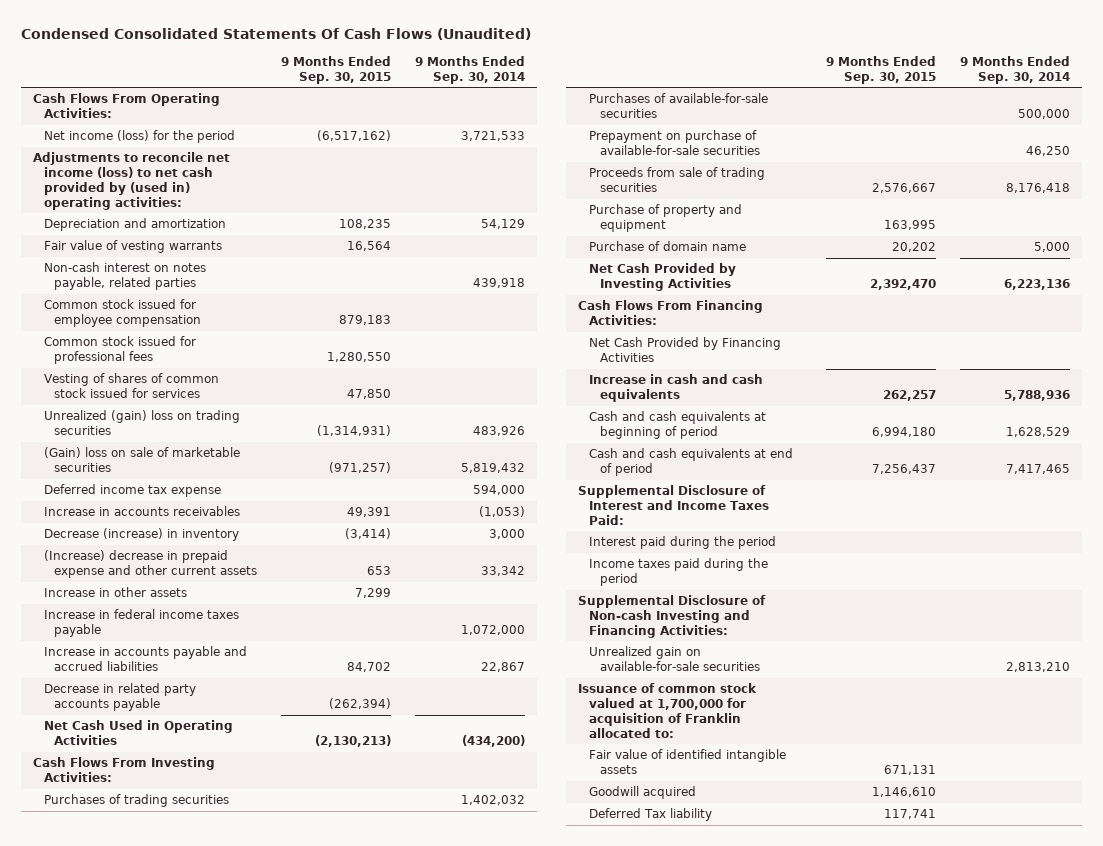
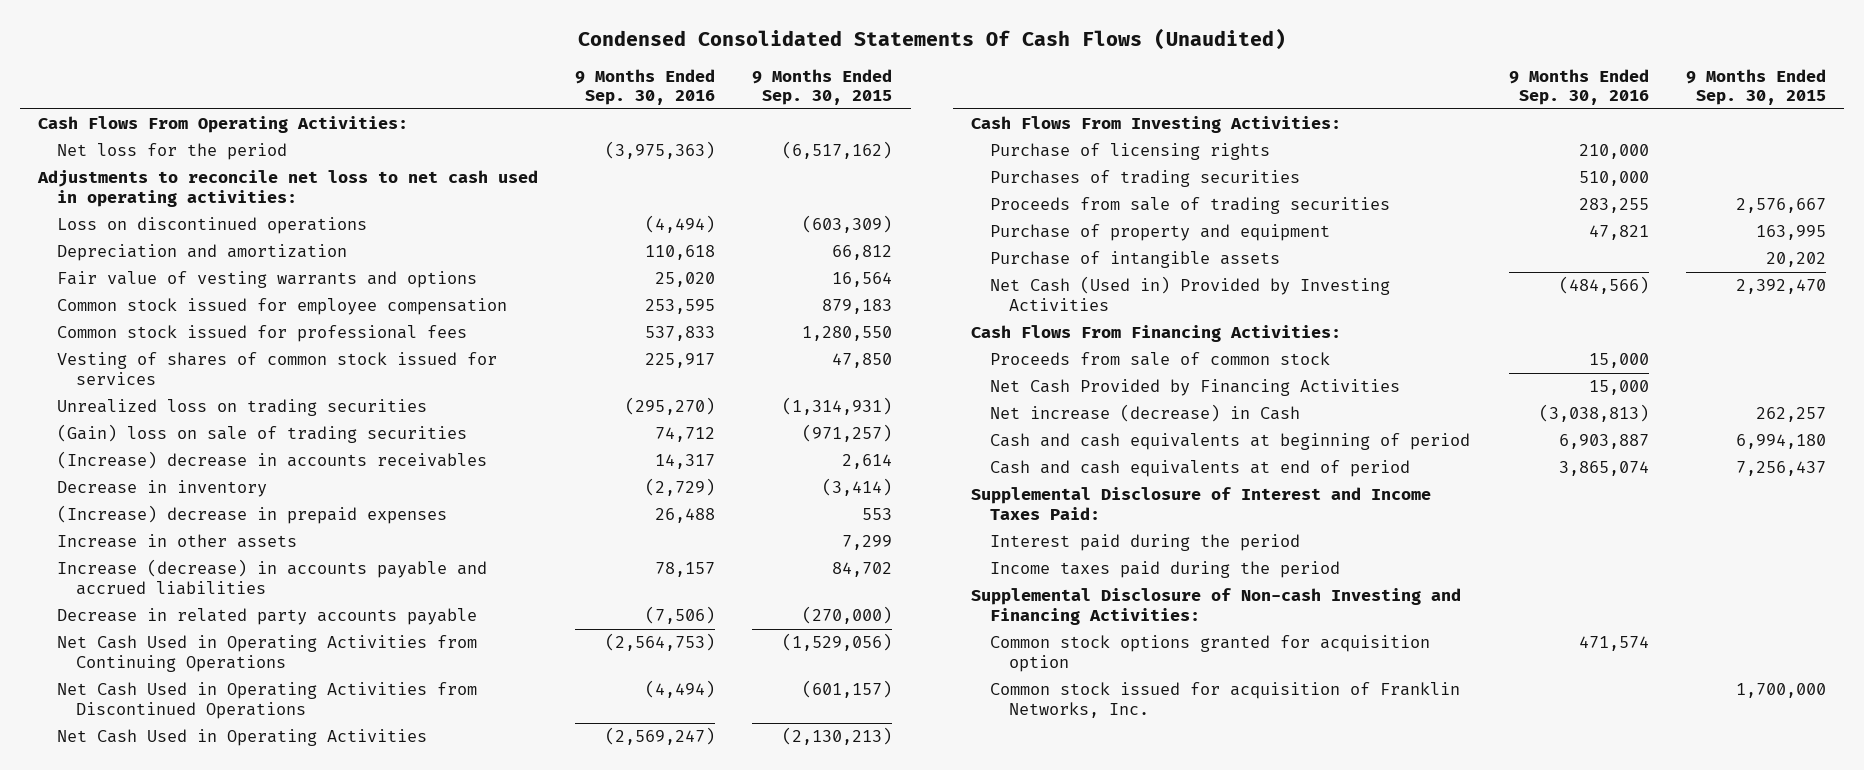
[415,55,526,84] 9 Months Ended Sep. 30, 2014 -> none
none -> [575,68,716,106] 9 Months Ended Sep. 30, 2016
[43,262,206,290] Non-cash interest on notes payable, related parties -> none
[43,130,235,144] Net income (loss) for the period -> [56,143,287,161] Net loss for the period
[32,152,230,210] Adjustments to reconcile net income (loss) to net cash provided by (used in) operating activities: -> [37,170,539,208] Adjustments to reconcile net loss to net cash used in operating activities:
none -> [56,217,367,235] Loss on discontinued operations
[339,219,392,230] 108,235 -> [832,245,893,261] 66,812
[43,240,222,254] Fair value of vesting warrants -> [56,271,477,289] Fair value of vesting warrants and options
[43,484,221,498] Deferred income tax expense -> none
[43,550,258,578] (Increase) decrease in prepaid expense and other current assets -> none
[43,410,240,435] Unrealized (gain) loss on trading securities -> [56,399,427,417] Unrealized loss on trading securities
[43,447,240,472] (Gain) loss on sale of marketable securities -> [56,424,467,444] (Gain) loss on sale of trading securities
[43,506,240,517] Increase in accounts receivables -> [56,451,487,470] (Increase) decrease in accounts receivables
[347,507,392,518] 49,391 -> [842,454,893,470] 2,614
[43,528,239,542] Decrease (increase) in inventory -> [56,480,267,498] Decrease in inventory
none -> [56,505,447,525] (Increase) decrease in prepaid expenses
[43,609,239,637] Increase in federal income taxes payable -> none
[43,646,247,671] Increase in accounts payable and accrued liabilities -> [56,559,487,596] Increase (decrease) in accounts payable and accrued liabilities
[329,697,392,709] (262,394) -> [802,606,893,625] (270,000)
none -> [56,635,477,673] Net Cash Used in Operating Activities from Continuing Operations
none -> [56,682,477,720] Net Cash Used in Operating Activities from Discontinued Operations
none -> [990,143,1271,161] Purchase of licensing rights
[588,93,768,118] Purchases of available-for-sale securities -> none
[588,130,760,155] Prepayment on purchase of available-for-sale securities -> none
[588,241,746,252] Purchase of domain name -> [990,251,1281,269] Purchase of intangible assets
[588,263,736,291] Net Cash Provided by Investing Activities -> [990,276,1391,312] Net Cash (Used in) Provided by Investing Activities
none -> [990,352,1331,367] Proceeds from sale of common stock
[588,374,763,402] Increase in cash and cash equivalents -> [990,404,1301,423] Net increase (decrease) in Cash
[588,646,760,671] Unrealized gain on available-for-sale securities -> none
[577,683,757,738] Issuance of common stock valued at 1,700,000 for acquisition of Franklin allocated to: -> none
[588,749,786,774] Fair value of identified intangible assets -> none
[588,786,696,800] Goodwill acquired -> none
[588,808,712,822] Deferred Tax liability -> none
none -> [990,635,1431,673] Common stock options granted for acquisition option
none -> [990,682,1461,719] Common stock issued for acquisition of Franklin Networks, Inc.

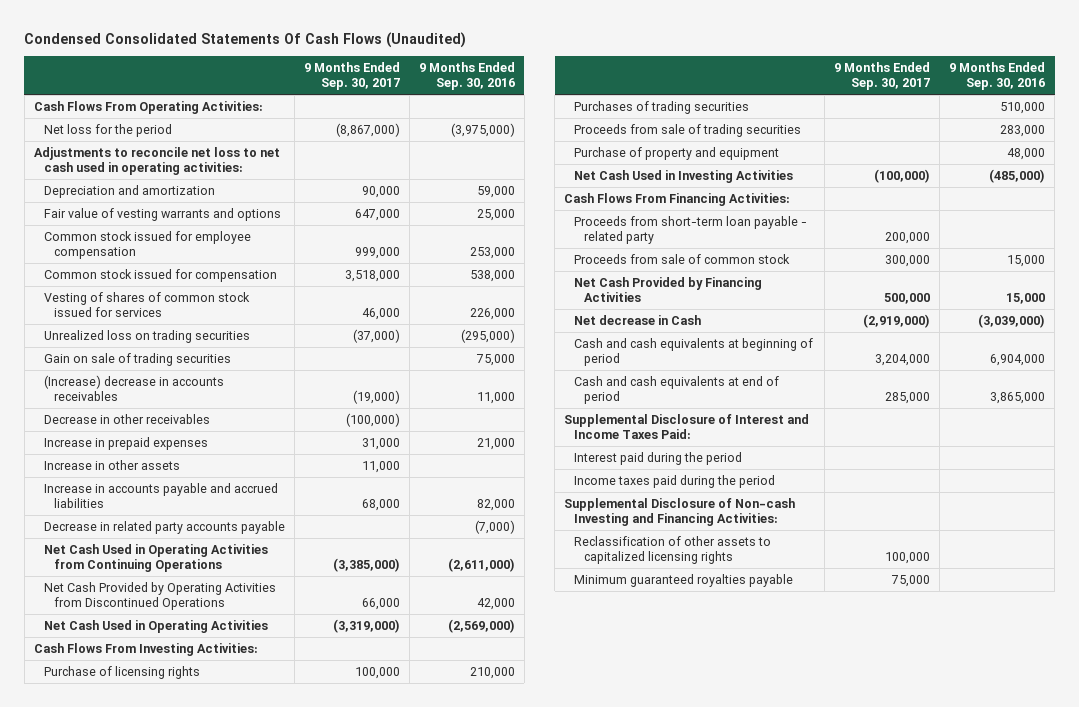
[752,68,893,106] 9 Months Ended Sep. 30, 2015 -> none
none -> [303,61,400,90] 9 Months Ended Sep. 30, 2017
[605,141,716,160] (3,975,363) -> [450,122,515,137] (3,975,000)
[56,217,367,235] Loss on discontinued operations -> none
[56,480,267,498] Decrease in inventory -> none
[645,245,716,261] 110,618 -> [476,185,515,198] 59,000
[655,272,716,288] 25,020 -> [476,208,515,221] 25,000
[645,299,716,315] 253,595 -> [469,246,515,259] 253,000
[56,325,467,343] Common stock issued for professional fees -> [43,268,277,282] Common stock issued for compensation
[645,326,716,342] 537,833 -> [469,269,515,282] 538,000
[645,353,716,369] 225,917 -> [469,307,515,320] 226,000
[625,397,716,416] (295,270) -> [460,328,515,343] (295,000)
[56,424,467,444] (Gain) loss on sale of trading securities -> [43,352,231,366] Gain on sale of trading securities
[655,427,716,443] 74,712 -> [475,353,515,366] 75,000
[655,454,716,470] 14,317 -> [476,391,515,404] 11,000
none -> [43,413,210,424] Decrease in other receivables
[56,505,447,525] (Increase) decrease in prepaid expenses -> [43,436,208,450] Increase in prepaid expenses
[655,508,716,524] 26,488 -> [476,437,515,450] 21,000
[56,559,487,596] Increase (decrease) in accounts payable and accrued liabilities -> [43,482,278,508] Increase in accounts payable and accrued liabilities
[655,562,716,578] 78,157 -> [476,498,515,511] 82,000
[645,606,716,625] (7,506) -> [474,519,515,534] (7,000)
[605,633,716,652] (2,564,753) -> [447,557,515,572] (2,611,000)
[56,682,477,720] Net Cash Used in Operating Activities from Discontinued Operations -> [43,581,276,610] Net Cash Provided by Operating Activities from Discontinued Operations
[645,680,716,699] (4,494) -> [476,597,515,610] 42,000
[605,727,716,746] (2,569,247) -> [447,618,515,633] (2,569,000)
[990,251,1281,269] Purchase of intangible assets -> none
[1578,198,1649,214] 283,255 -> [1000,124,1046,137] 283,000
[1588,225,1649,241] 47,821 -> [1007,147,1046,160] 48,000
[990,276,1391,312] Net Cash (Used in) Provided by Investing Activities -> [574,169,794,183] Net Cash Used in Investing Activities
[1558,276,1649,295] (484,566) -> [989,168,1046,183] (485,000)
none -> [574,215,808,244] Proceeds from short-term loan payable - related party
[990,404,1301,423] Net increase (decrease) in Cash -> [574,314,702,325] Net decrease in Cash
[1538,404,1649,423] (3,038,813) -> [978,313,1046,328] (3,039,000)
[1558,434,1649,450] 6,903,887 -> [990,353,1046,366] 6,904,000
[1558,461,1649,477] 3,865,074 -> [990,391,1046,404] 3,865,000
[990,635,1431,673] Common stock options granted for acquisition option -> none
[990,682,1461,719] Common stock issued for acquisition of Franklin Networks, Inc. -> none
none -> [574,535,772,564] Reclassification of other assets to capitalized licensing rights
none -> [574,573,794,587] Minimum guaranteed royalties payable

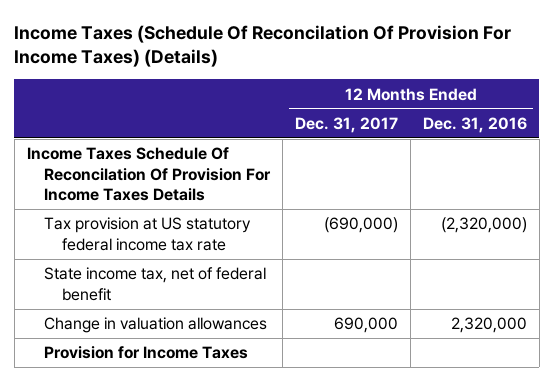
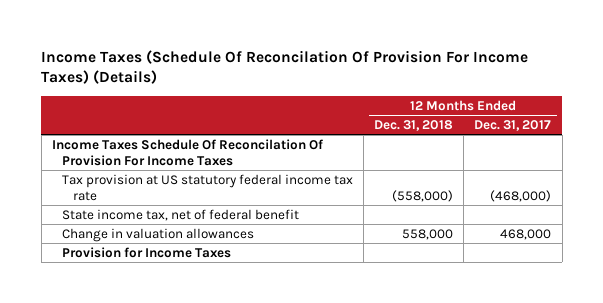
[422,116,527,133] Dec. 31, 2016 -> none
none -> [374,119,454,131] Dec. 31, 2018
[26,147,272,202] Income Taxes Schedule Of Reconcilation Of Provision For Income Taxes Details -> [51,138,323,166] Income Taxes Schedule Of Reconcilation Of Provision For Income Taxes
[324,217,399,234] (690,000) -> [490,189,552,202] (468,000)
[334,317,399,334] 690,000 -> [500,228,552,240] 468,000

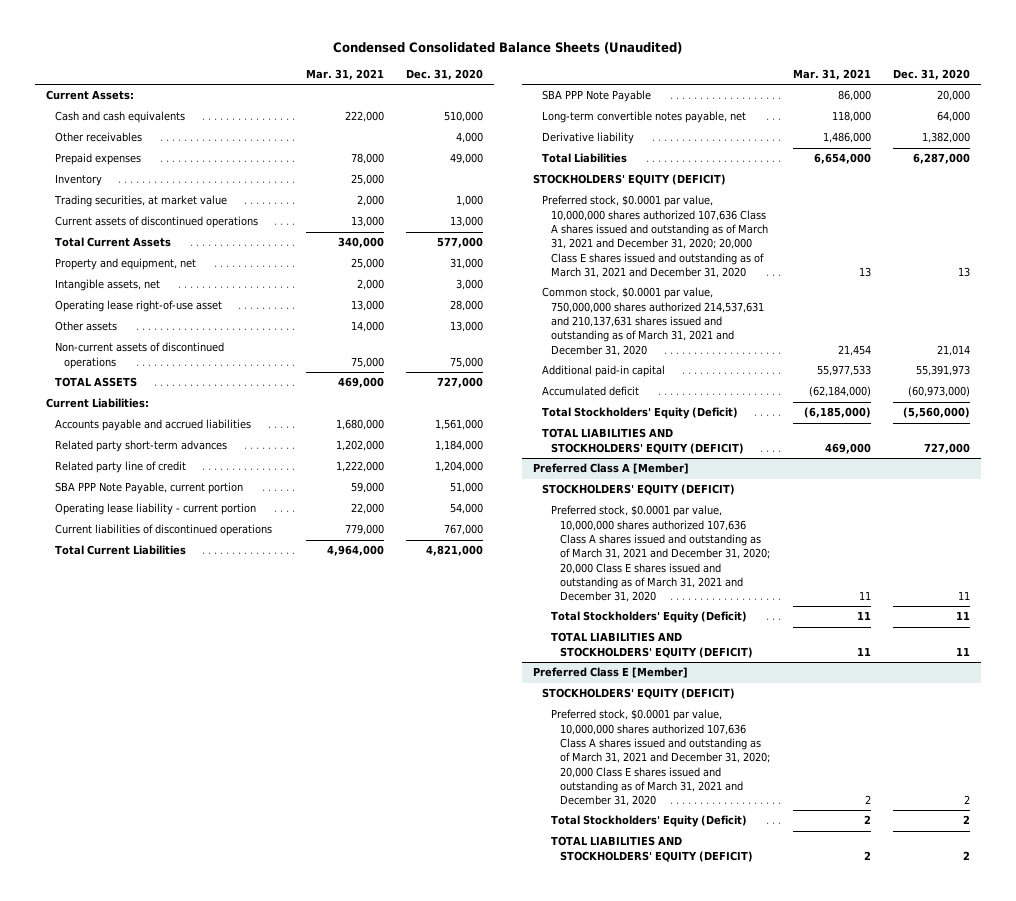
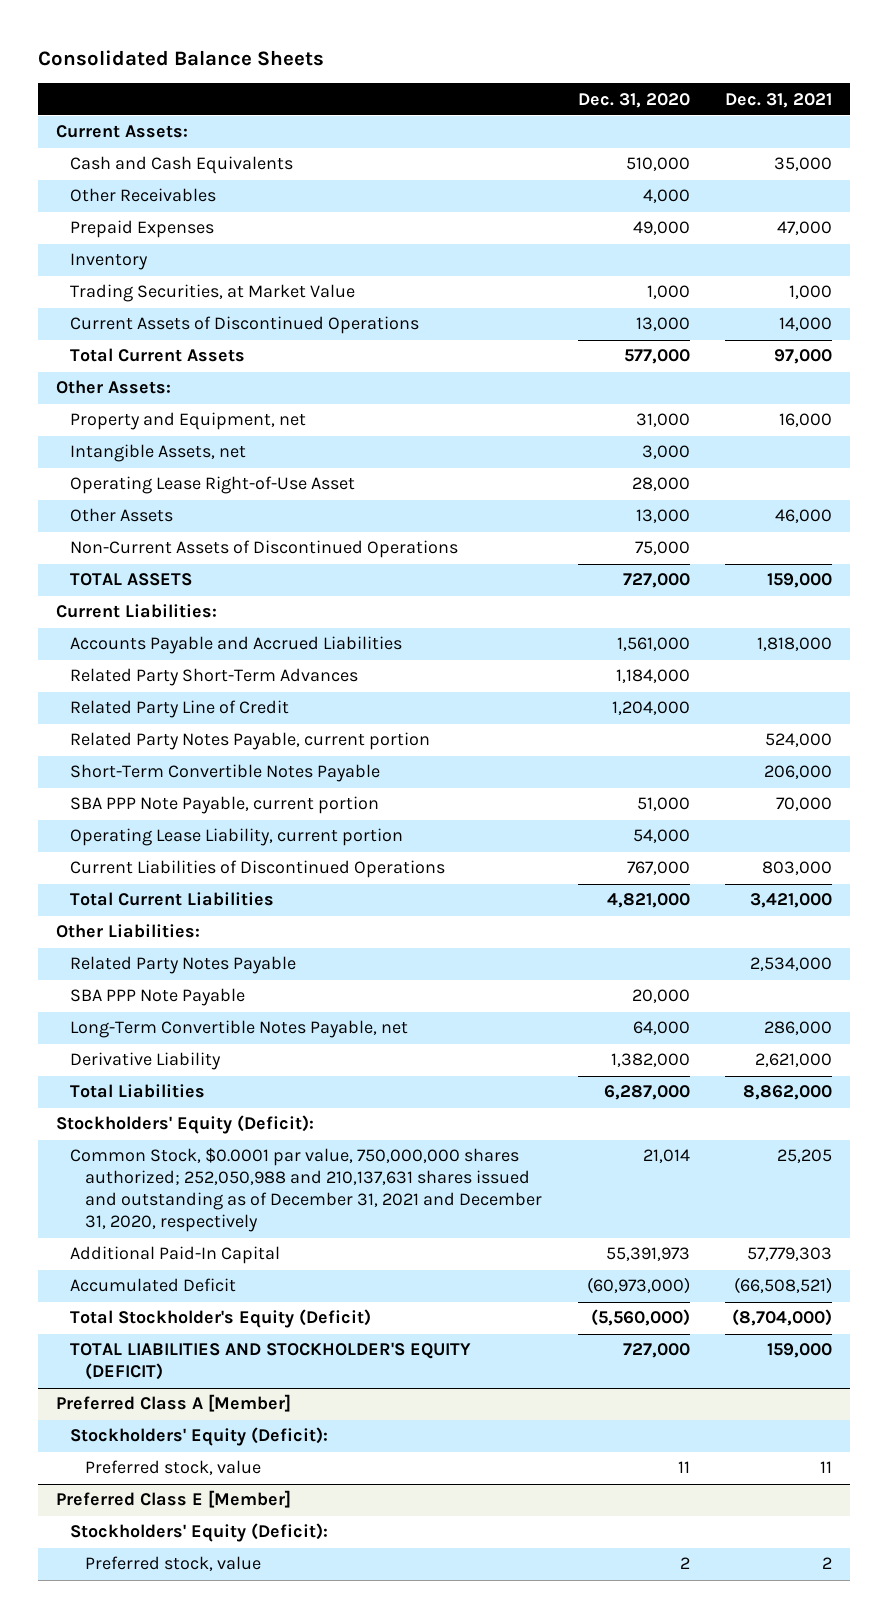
[333,42,683,55] Condensed Consolidated Balance Sheets (Unaudited) -> [37,50,324,67] Consolidated Balance Sheets
[305,69,384,81] Mar. 31, 2021 -> none
none -> [725,92,833,108] Dec. 31, 2021
[55,111,186,124] Cash and cash equivalents -> [70,156,294,175] Cash and Cash Equivalents
[55,132,143,143] Other receivables -> [70,188,217,203] Other Receivables
[55,153,142,166] Prepaid expenses -> [70,220,215,239] Prepaid Expenses
[54,195,228,208] Trading securities, at market value -> [70,284,356,303] Trading Securities, at Market Value
[55,216,259,229] Current assets of discontinued operations -> [70,316,420,335] Current Assets of Discontinued Operations
none -> [55,380,171,395] Other Assets:
[55,258,197,271] Property and equipment, net -> [70,412,307,431] Property and Equipment, net
[55,279,161,292] Intangible assets, net -> [70,444,247,463] Intangible Assets, net
[55,300,223,313] Operating lease right-of-use asset -> [70,476,356,495] Operating Lease Right-of-Use Asset
[55,321,118,332] Other assets -> [70,508,174,523] Other Assets
[55,342,225,369] Non-current assets of discontinued operations -> [70,540,459,559] Non-Current Assets of Discontinued Operations
[55,419,252,432] Accounts payable and accrued liabilities -> [70,636,403,655] Accounts Payable and Accrued Liabilities
[55,440,228,453] Related party short-term advances -> [70,668,359,687] Related Party Short-Term Advances
[55,461,187,474] Related party line of credit -> [70,700,290,719] Related Party Line of Credit
none -> [70,732,431,751] Related Party Notes Payable, current portion
none -> [70,764,381,783] Short-Term Convertible Notes Payable
[55,503,257,516] Operating lease liability - current portion -> [70,828,404,847] Operating Lease Liability, current portion
[55,524,273,537] Current liabilities of discontinued operations -> [70,860,446,879] Current Liabilities of Discontinued Operations
none -> [55,924,200,939] Other Liabilities:
none -> [70,956,297,975] Related Party Notes Payable
[542,111,747,124] Long-term convertible notes payable, net -> [70,1020,409,1039] Long-Term Convertible Notes Payable, net
[542,132,635,145] Derivative liability -> [70,1052,222,1071] Derivative Liability
[542,195,769,278] Preferred stock, $0.0001 par value, 10,000,000 shares authorized 107,636 Class A shares issued and outstanding as of March 31, 2021 and December 31, 2020; 20,000 Class E shares issued and outstanding as of March 31, 2021 and December 31, 2020 -> none
[533,174,727,186] STOCKHOLDERS' EQUITY (DEFICIT) -> [55,1115,314,1135] Stockholders' Equity (Deficit):
[542,287,765,356] Common stock, $0.0001 par value, 750,000,000 shares authorized 214,537,631 and 210,137,631 shares issued and outstanding as of March 31, 2021 and December 31, 2020 -> [70,1148,542,1233] Common Stock, $0.0001 par value, 750,000,000 shares authorized; 252,050,988 and 210,137,631 shares issued and outstanding as of December 31, 2021 and December 31, 2020, respectively
[542,365,666,378] Additional paid-in capital -> [70,1246,281,1265] Additional Paid-In Capital
[542,386,640,397] Accumulated deficit -> [70,1278,237,1293] Accumulated Deficit
[542,407,739,420] Total Stockholders' Equity (Deficit) -> [70,1309,372,1329] Total Stockholder's Equity (Deficit)
[542,428,745,454] TOTAL LIABILITIES AND STOCKHOLDERS' EQUITY (DEFICIT) -> [70,1342,472,1381] TOTAL LIABILITIES AND STOCKHOLDER'S EQUITY (DEFICIT)
[551,611,748,624] Total Stockholders' Equity (Deficit) -> none
[551,632,754,658] TOTAL LIABILITIES AND STOCKHOLDERS' EQUITY (DEFICIT) -> none
[542,484,736,496] STOCKHOLDERS' EQUITY (DEFICIT) -> [70,1427,329,1447] Stockholders' Equity (Deficit):
[551,505,771,603] Preferred stock, $0.0001 par value, 10,000,000 shares authorized 107,636 Class A shares issued and outstanding as of March 31, 2021 and December 31, 2020; 20,000 Class E shares issued and outstanding as of March 31, 2021 and December 31, 2020 -> [84,1460,261,1476] Preferred stock, value
[551,815,748,828] Total Stockholders' Equity (Deficit) -> none
[551,836,754,862] TOTAL LIABILITIES AND STOCKHOLDERS' EQUITY (DEFICIT) -> none
[542,688,736,700] STOCKHOLDERS' EQUITY (DEFICIT) -> [70,1523,329,1543] Stockholders' Equity (Deficit):
[551,709,771,807] Preferred stock, $0.0001 par value, 10,000,000 shares authorized 107,636 Class A shares issued and outstanding as of March 31, 2021 and December 31, 2020; 20,000 Class E shares issued and outstanding as of March 31, 2021 and December 31, 2020 -> [84,1556,261,1572] Preferred stock, value

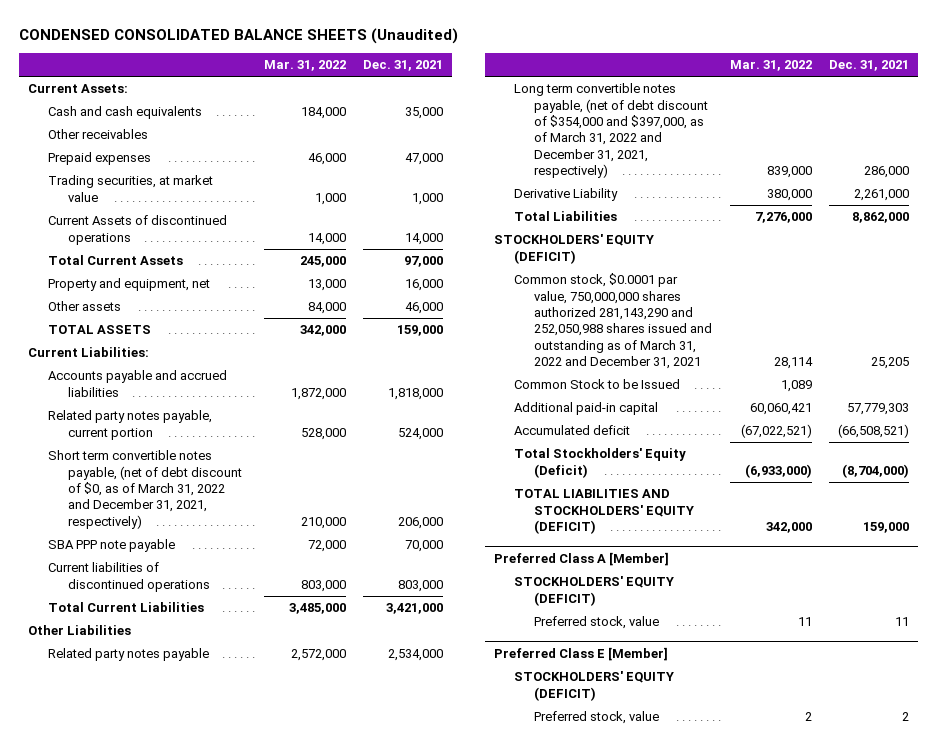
[37,50,324,67] Consolidated Balance Sheets -> [19,27,459,44] CONDENSED CONSOLIDATED BALANCE SHEETS (Unaudited)
[577,92,690,108] Dec. 31, 2020 -> none
none -> [263,60,346,72] Mar. 31, 2022
[70,253,149,271] Inventory -> none
[70,156,294,175] Cash and Cash Equivalents -> [47,106,202,120] Cash and cash equivalents
[70,188,217,203] Other Receivables -> [47,129,148,140] Other receivables
[70,220,215,239] Prepaid Expenses -> [47,152,151,166] Prepaid expenses
[70,284,356,303] Trading Securities, at Market Value -> [47,175,213,202] Trading securities, at market value
[70,316,420,335] Current Assets of Discontinued Operations -> [47,215,227,245] Current Assets of discontinued operations
[55,380,171,395] Other Assets: -> none
[70,444,247,463] Intangible Assets, net -> none
[70,476,356,495] Operating Lease Right-of-Use Asset -> none
[70,540,459,559] Non-Current Assets of Discontinued Operations -> none
[70,412,307,431] Property and Equipment, net -> [47,278,210,292] Property and equipment, net
[70,508,174,523] Other Assets -> [47,301,121,312] Other assets
[70,668,359,687] Related Party Short-Term Advances -> none
[70,700,290,719] Related Party Line of Credit -> none
[70,828,404,847] Operating Lease Liability, current portion -> none
[70,636,403,655] Accounts Payable and Accrued Liabilities -> [47,370,227,397] Accounts payable and accrued liabilities
[70,732,431,751] Related Party Notes Payable, current portion -> [47,410,212,440] Related party notes payable, current portion
[70,764,381,783] Short-Term Convertible Notes Payable -> [47,450,242,529] Short term convertible notes payable, (net of debt discount of $0, as of March 31, 2022 and December 31, 2021, respectively)
[70,796,380,815] SBA PPP Note Payable, current portion -> [47,539,175,553] SBA PPP note payable
[70,860,446,879] Current Liabilities of Discontinued Operations -> [47,562,210,592] Current liabilities of discontinued operations
[70,988,246,1007] SBA PPP Note Payable -> none
[55,924,200,939] Other Liabilities: -> [27,625,131,636] Other Liabilities
[70,956,297,975] Related Party Notes Payable -> [47,648,209,662] Related party notes payable
[70,1020,409,1039] Long-Term Convertible Notes Payable, net -> [513,83,708,179] Long term convertible notes payable, (net of debt discount of $354,000 and $397,000, as of March 31, 2022 and December 31, 2021, respectively)
[755,1053,833,1068] 2,621,000 -> [854,189,910,202] 2,261,000
[55,1115,314,1135] Stockholders' Equity (Deficit): -> [494,234,655,264] STOCKHOLDERS' EQUITY (DEFICIT)
[70,1148,542,1233] Common Stock, $0.0001 par value, 750,000,000 shares authorized; 252,050,988 and 210,137,631 shares issued and outstanding as of December 31, 2021 and December 31, 2020, respectively -> [513,273,712,370] Common stock, $0.0001 par value, 750,000,000 shares authorized 281,143,290 and 252,050,988 shares issued and outstanding as of March 31, 2022 and December 31, 2021
none -> [513,379,680,390] Common Stock to be Issued
[70,1246,281,1265] Additional Paid-In Capital -> [513,402,658,416] Additional paid-in capital
[70,1278,237,1293] Accumulated Deficit -> [513,425,630,436] Accumulated deficit
[70,1309,372,1329] Total Stockholder's Equity (Deficit) -> [513,448,686,478] Total Stockholders' Equity (Deficit)
[70,1342,472,1381] TOTAL LIABILITIES AND STOCKHOLDER'S EQUITY (DEFICIT) -> [513,489,694,535] TOTAL LIABILITIES AND STOCKHOLDERS' EQUITY (DEFICIT)
[70,1427,329,1447] Stockholders' Equity (Deficit): -> [513,576,674,606] STOCKHOLDERS' EQUITY (DEFICIT)
[70,1523,329,1543] Stockholders' Equity (Deficit): -> [513,671,674,701] STOCKHOLDERS' EQUITY (DEFICIT)

